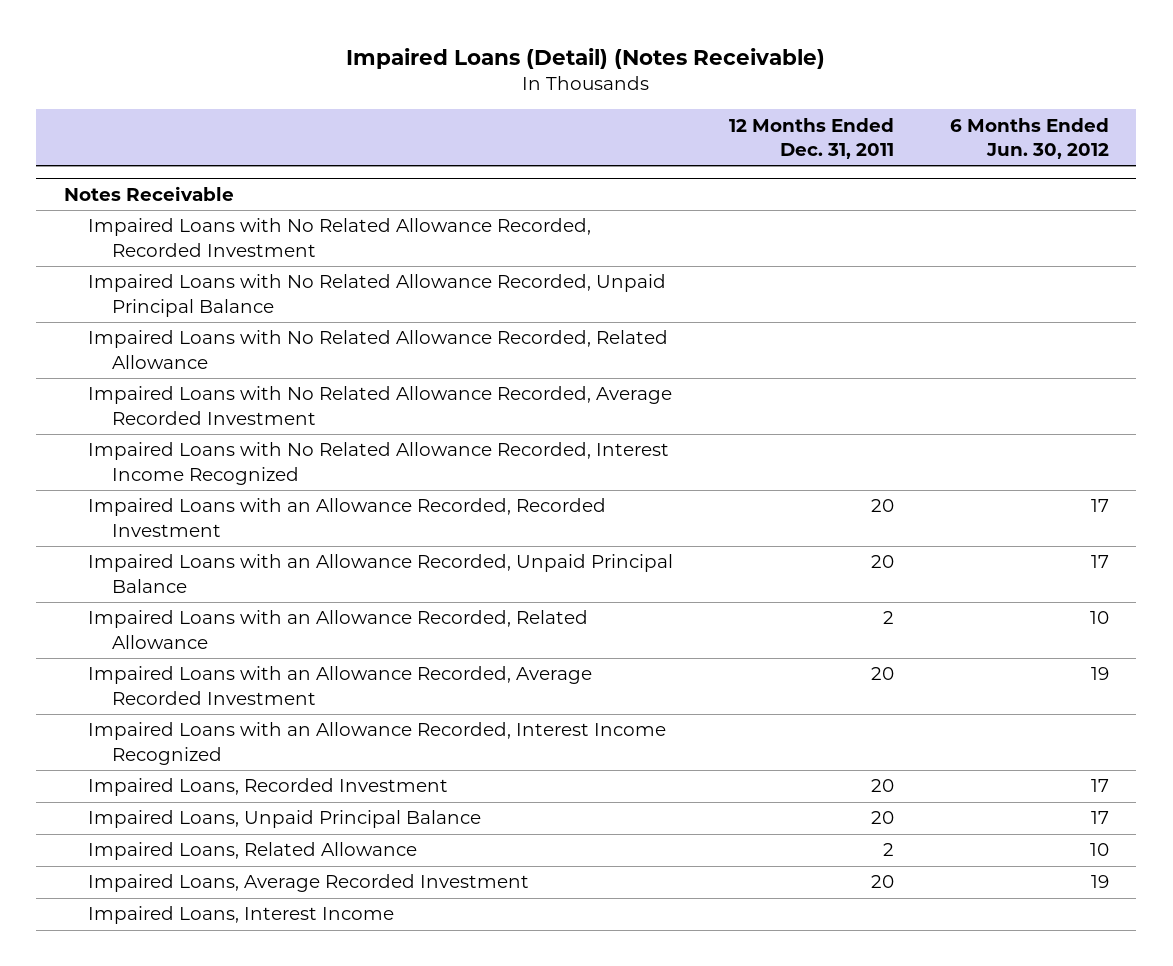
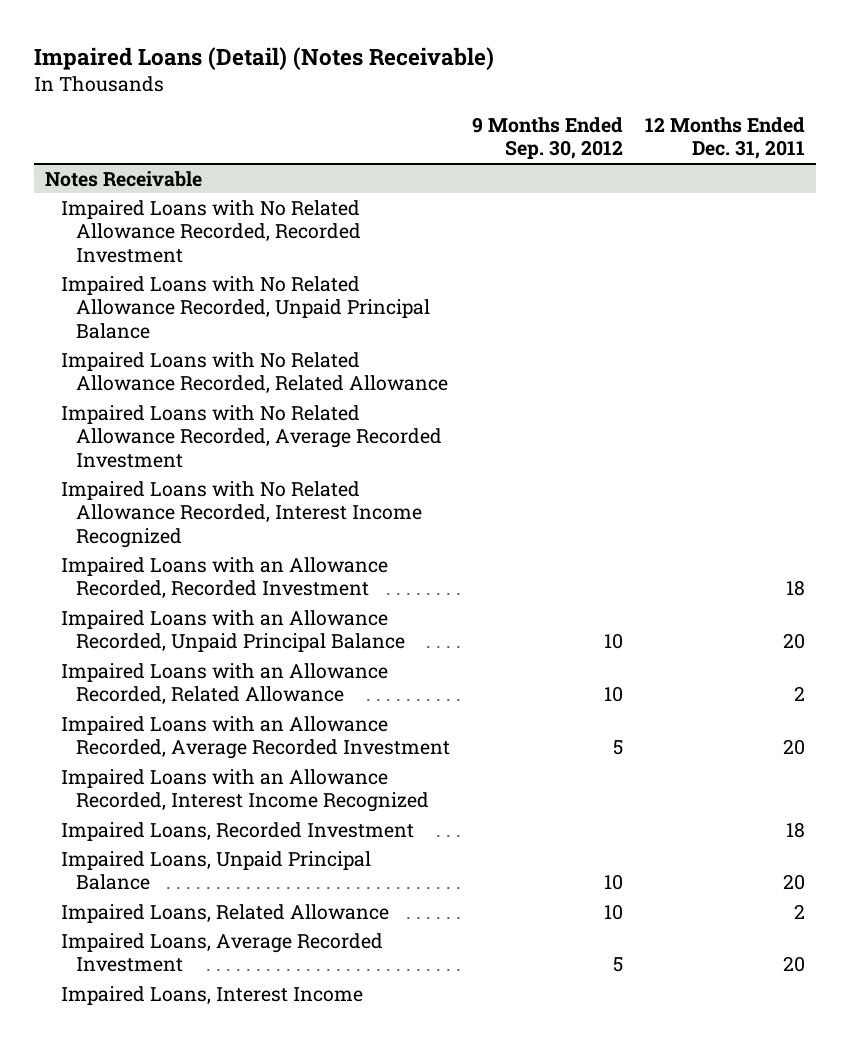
[949,117,1109,159] 6 Months Ended Jun. 30, 2012 -> none
none -> [472,116,624,160] 9 Months Ended Sep. 30, 2012
[870,499,894,513] 20 -> [786,580,806,597] 18
[870,779,894,793] 20 -> [786,821,806,838] 18

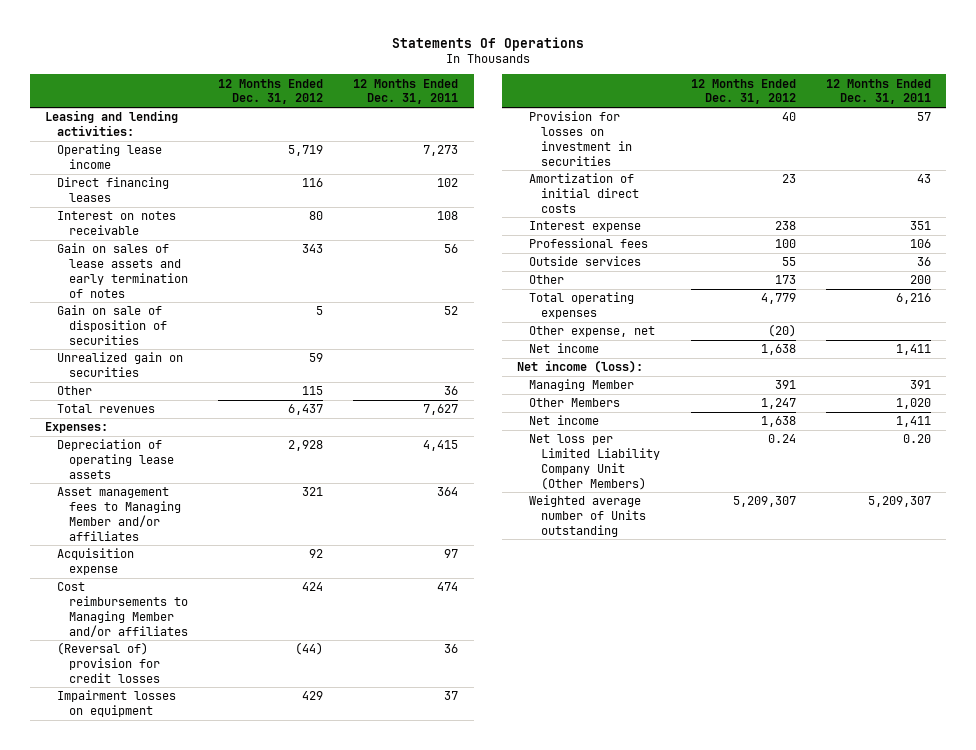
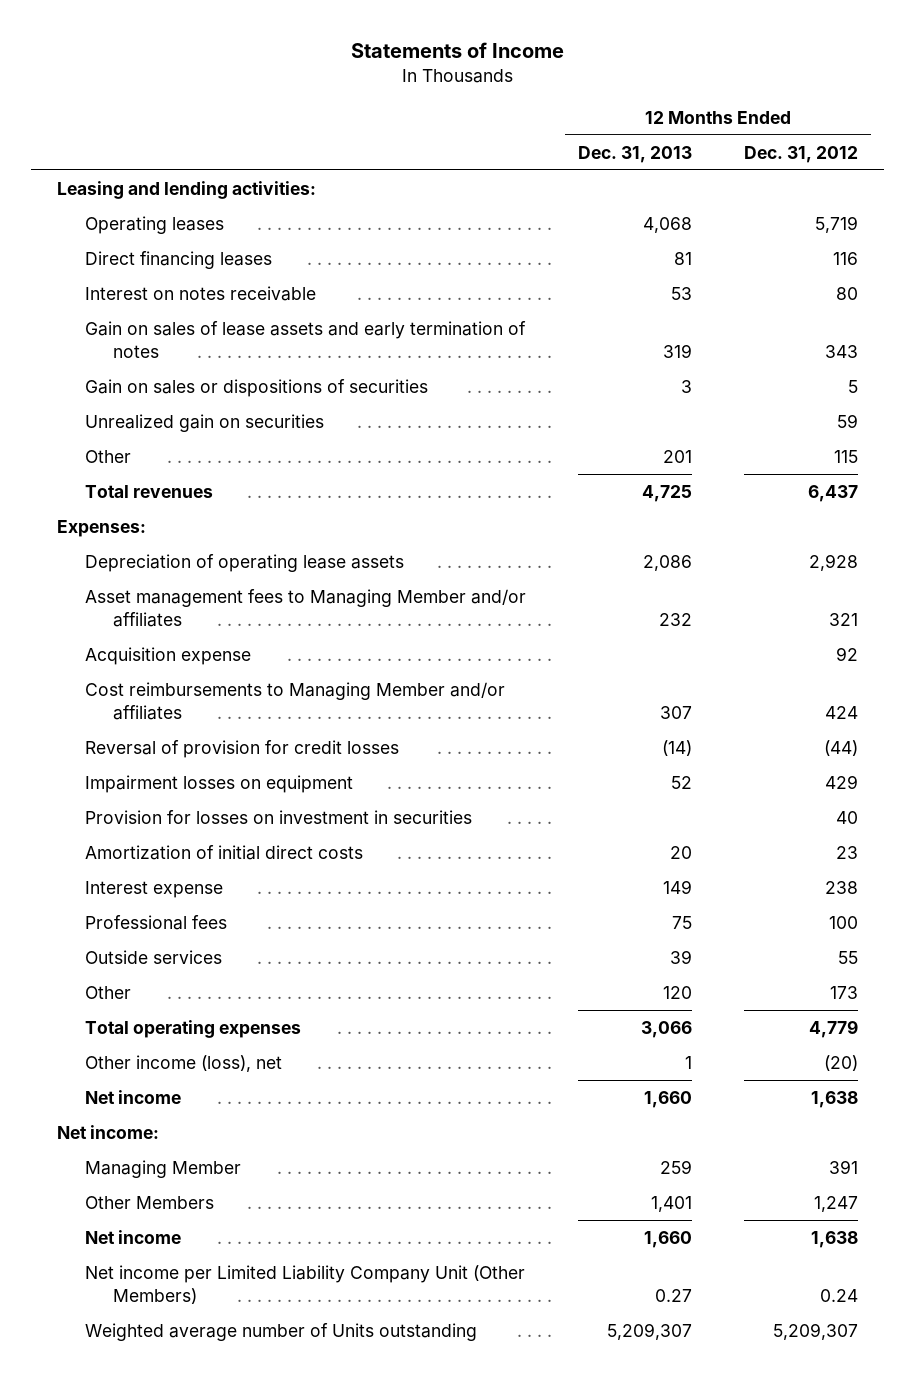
[391,36,584,51] Statements Of Operations -> [350,42,564,59] Statements of Income
[353,78,459,105] 12 Months Ended Dec. 31, 2011 -> none
none -> [578,145,693,163] Dec. 31, 2013
[56,144,162,169] Operating lease income -> [85,215,225,234] Operating leases
[56,305,167,345] Gain on sale of disposition of securities -> [85,378,429,397] Gain on sales or dispositions of securities
[56,642,160,683] (Reversal of) provision for credit losses -> [85,739,400,758] Reversal of provision for credit losses
[529,326,656,338] Other expense, net -> [85,1054,283,1072] Other income (loss), net
[517,360,644,374] Net income (loss): -> [57,1124,160,1139] Net income:
[529,434,661,490] Net loss per Limited Liability Company Unit (Other Members) -> [85,1264,526,1304] Net income per Limited Liability Company Unit (Other Members)

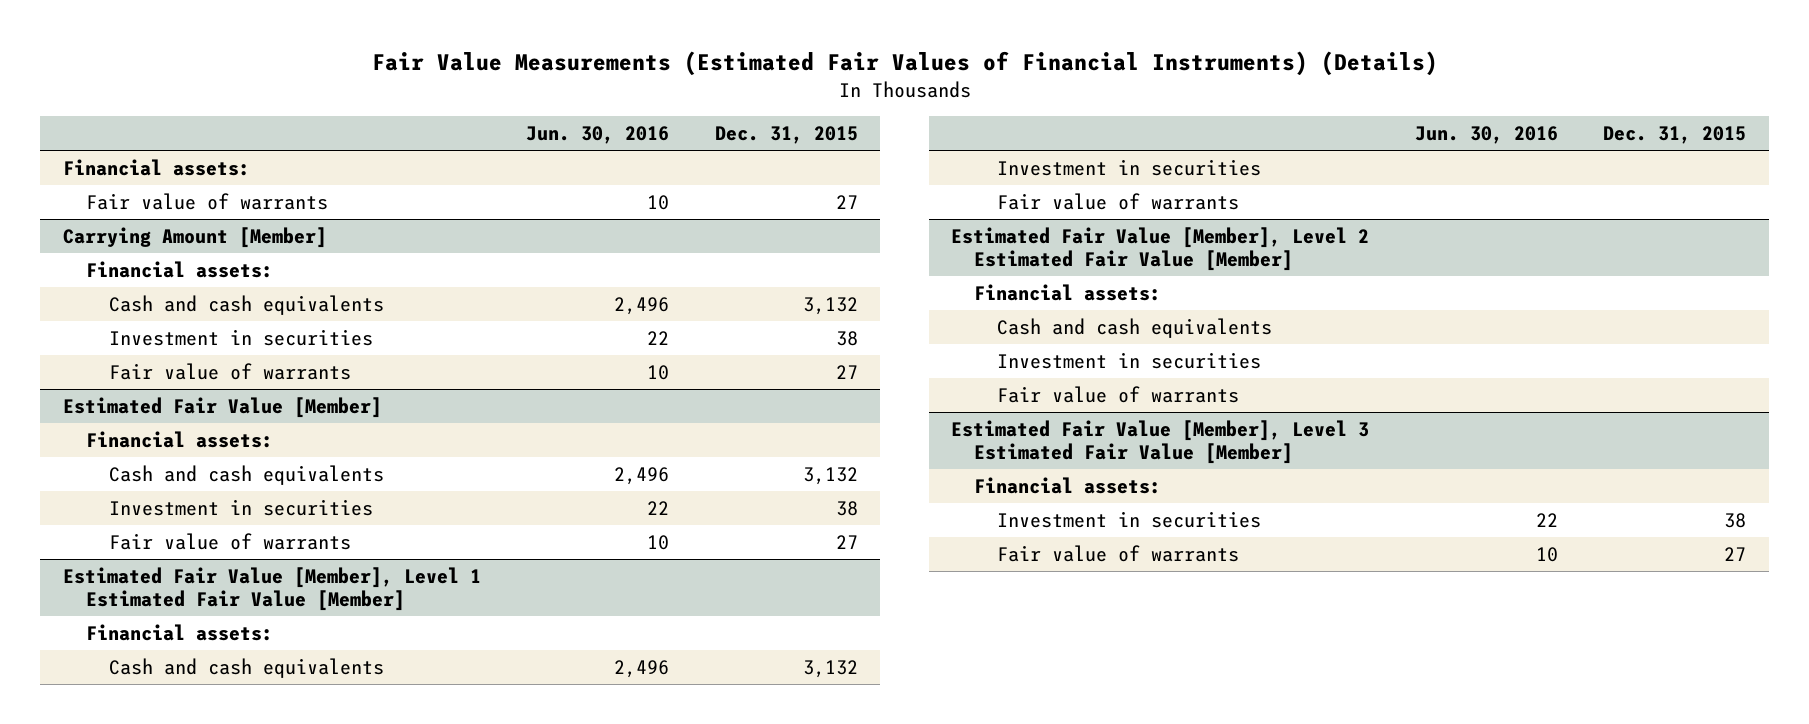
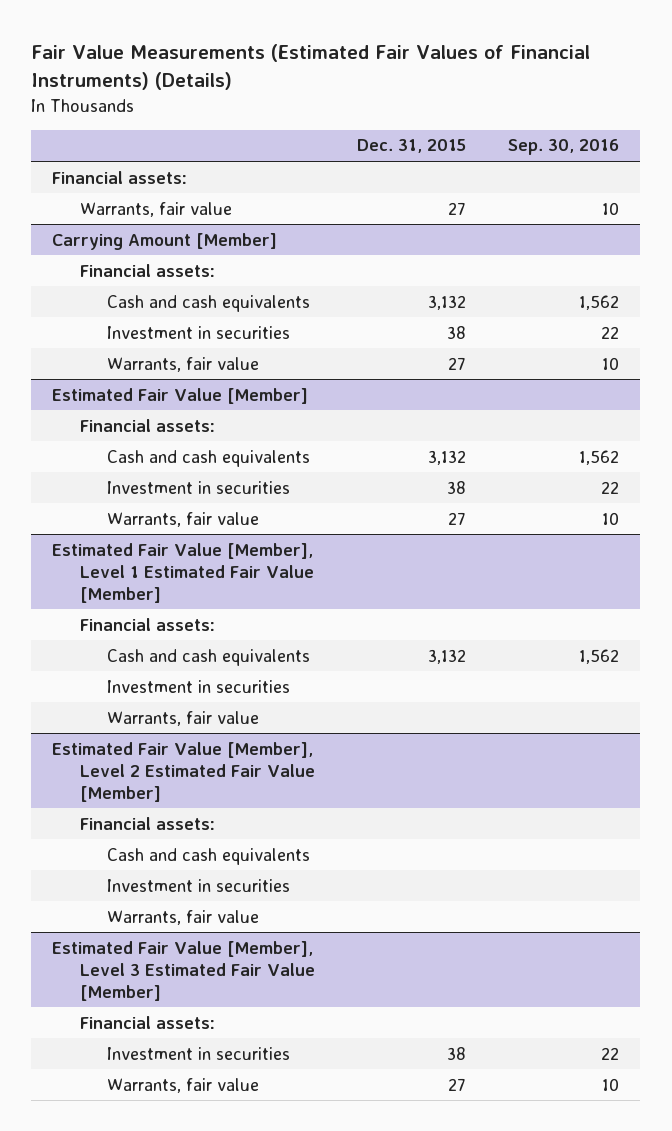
[526,125,670,144] Jun. 30, 2016 -> none
none -> [508,139,620,156] Sep. 30, 2016
[85,192,328,210] Fair value of warrants -> [79,201,232,217] Warrants, fair value
[108,362,351,380] Fair value of warrants -> [107,356,260,372] Warrants, fair value
[108,532,351,550] Fair value of warrants -> [107,511,260,527] Warrants, fair value
[997,192,1240,210] Fair value of warrants -> [107,710,260,726] Warrants, fair value
[997,385,1240,403] Fair value of warrants -> [107,909,260,925] Warrants, fair value
[997,544,1240,562] Fair value of warrants -> [107,1077,260,1093] Warrants, fair value

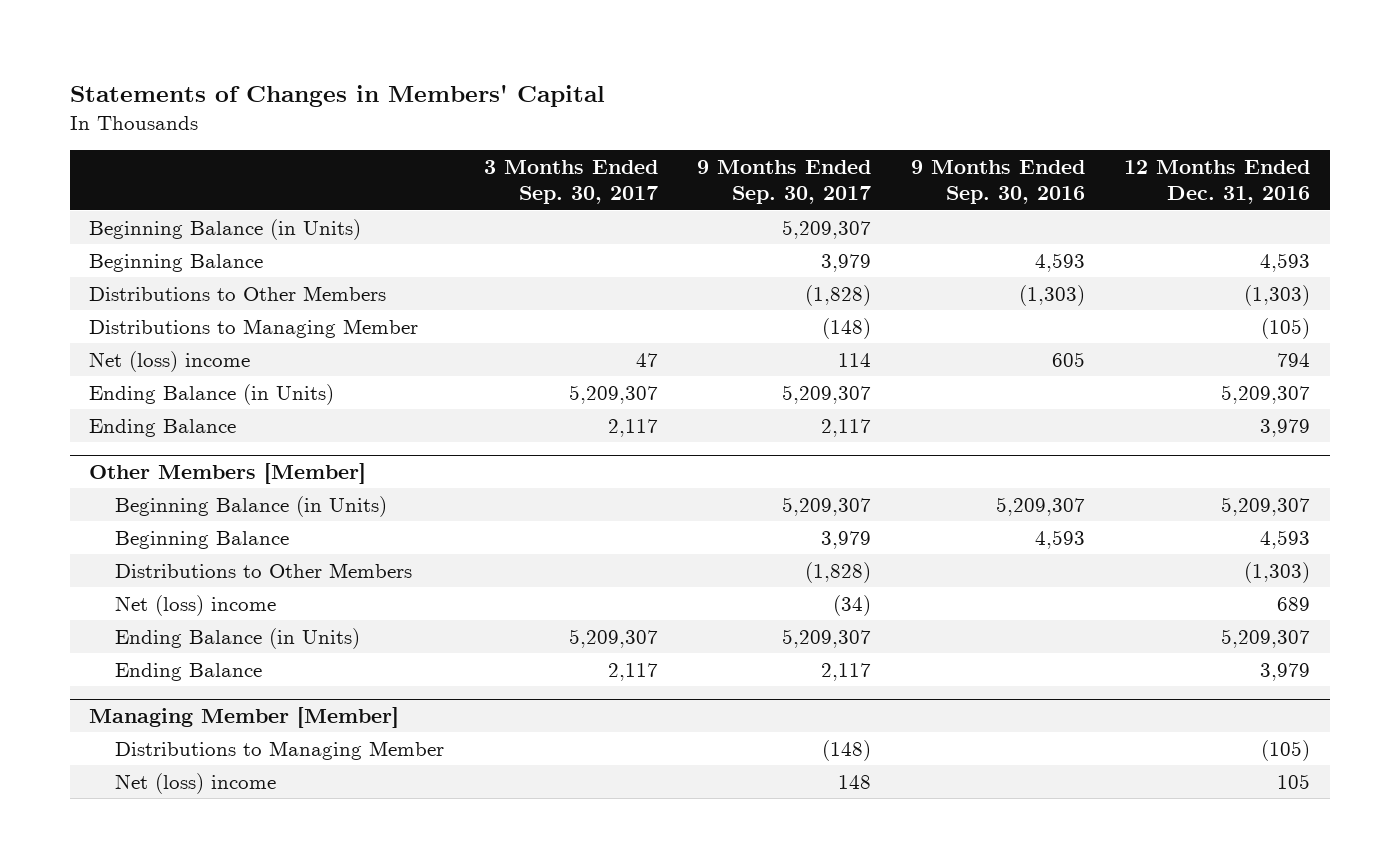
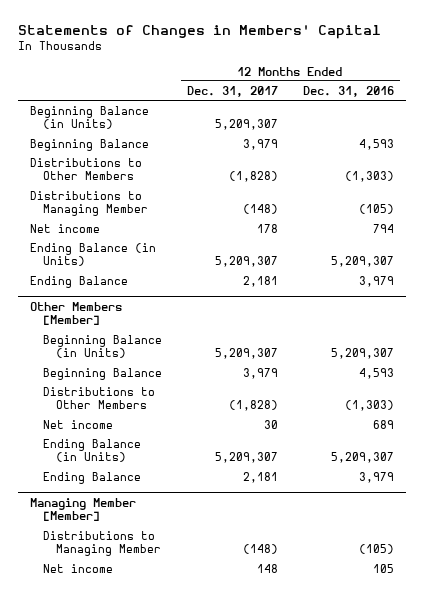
[483,159,658,205] 3 Months Ended Sep. 30, 2017 -> none
[697,159,872,205] 9 Months Ended Sep. 30, 2017 -> none
[910,159,1085,205] 9 Months Ended Sep. 30, 2016 -> none
none -> [186,85,278,97] Dec. 31, 2017
[89,350,251,372] Net (loss) income -> [30,223,101,233] Net income
[115,594,277,616] Net (loss) income -> [43,419,114,429] Net income
[115,772,277,794] Net (loss) income -> [43,563,114,573] Net income

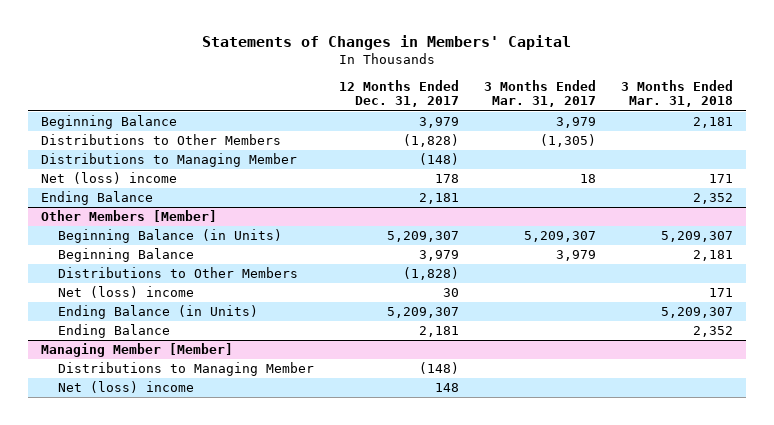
[302,85,394,97] Dec. 31, 2016 -> none
none -> [484,79,597,108] 3 Months Ended Mar. 31, 2017
none -> [621,79,734,108] 3 Months Ended Mar. 31, 2018
[30,105,150,130] Beginning Balance (in Units) -> none
[30,242,157,267] Ending Balance (in Units) -> none
[30,223,101,233] Net income -> [40,172,177,185] Net (loss) income
[43,419,114,429] Net income -> [57,286,194,299] Net (loss) income
[43,563,114,573] Net income -> [57,381,194,394] Net (loss) income

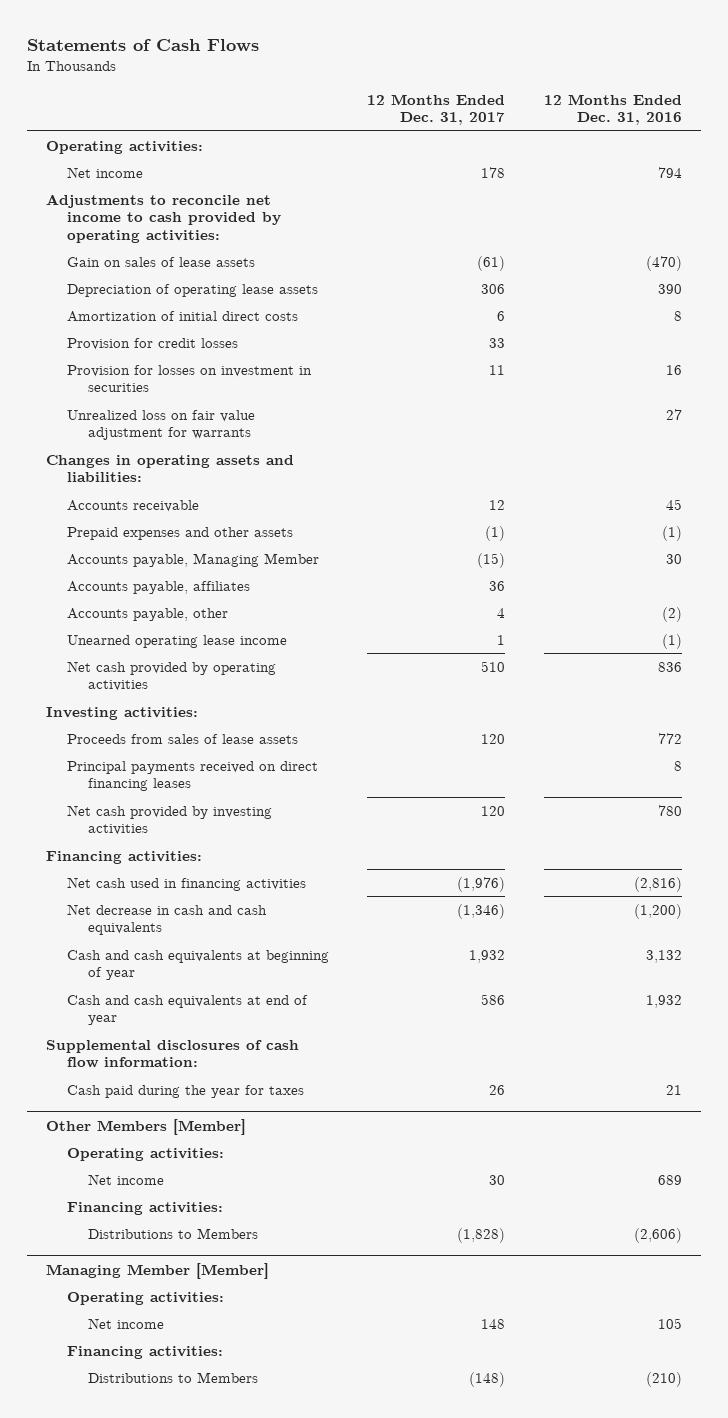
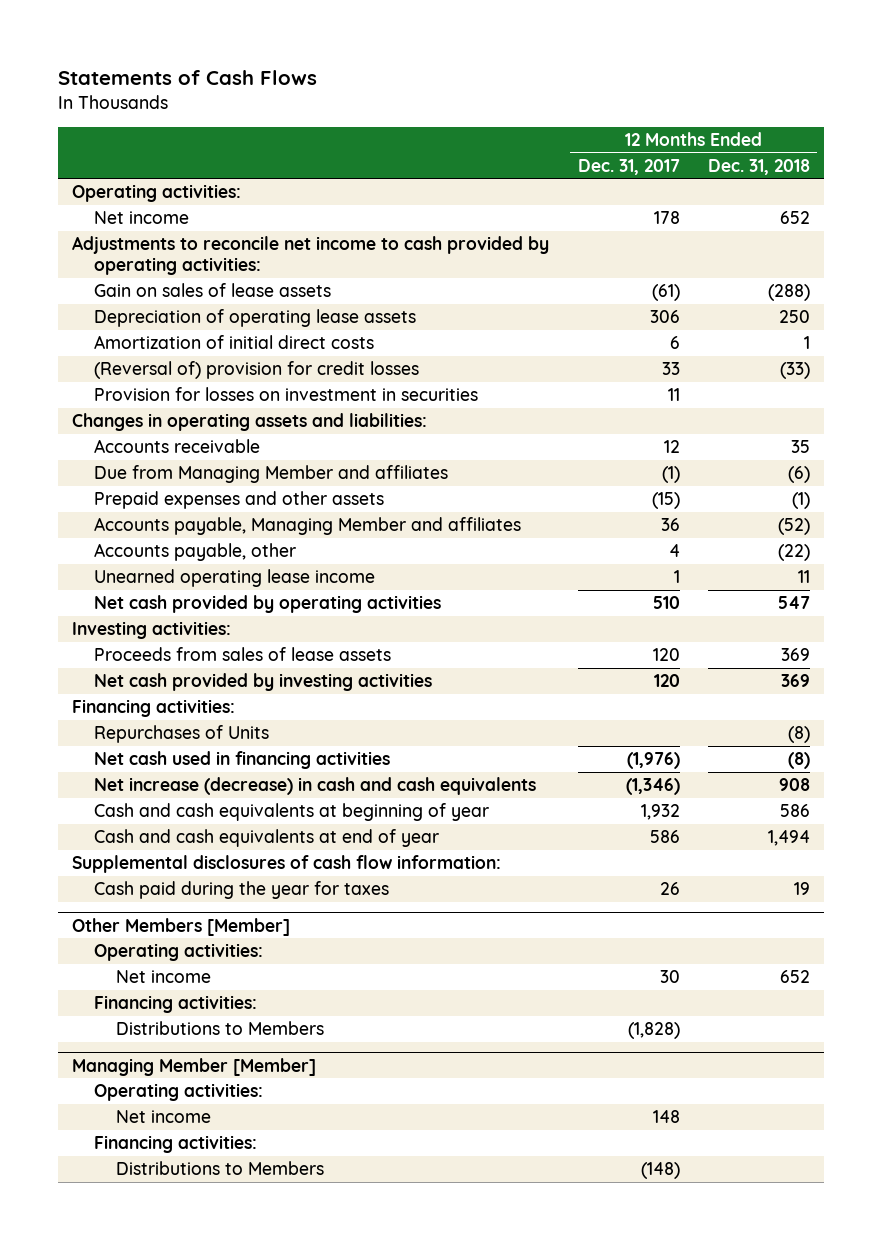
[543,93,682,126] 12 Months Ended Dec. 31, 2016 -> none
none -> [707,158,810,175] Dec. 31, 2018
[67,337,239,350] Provision for credit losses -> [94,361,420,380] (Reversal of) provision for credit losses
[67,409,256,441] Unrealized loss on fair value adjustment for warrants -> none
[67,552,320,567] Accounts payable, Managing Member -> none
none -> [94,465,449,484] Due from Managing Member and affiliates
[485,525,506,541] (1) -> [651,492,680,510] (15)
[67,580,251,594] Accounts payable, affiliates -> [94,517,522,536] Accounts payable, Managing Member and affiliates
[67,760,319,792] Principal payments received on direct financing leases -> none
none -> [94,725,270,744] Repurchases of Units
[67,903,268,936] Net decrease in cash and cash equivalents -> [94,777,537,796] Net increase (decrease) in cash and cash equivalents

